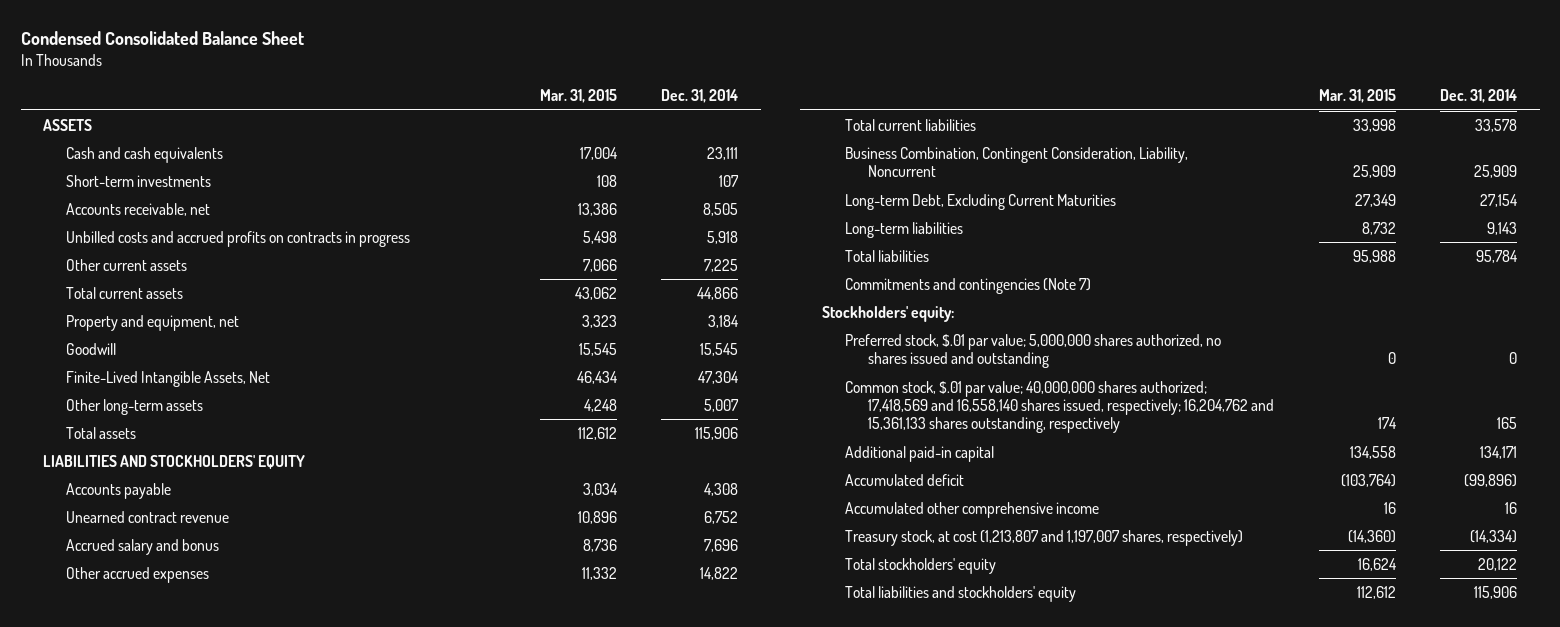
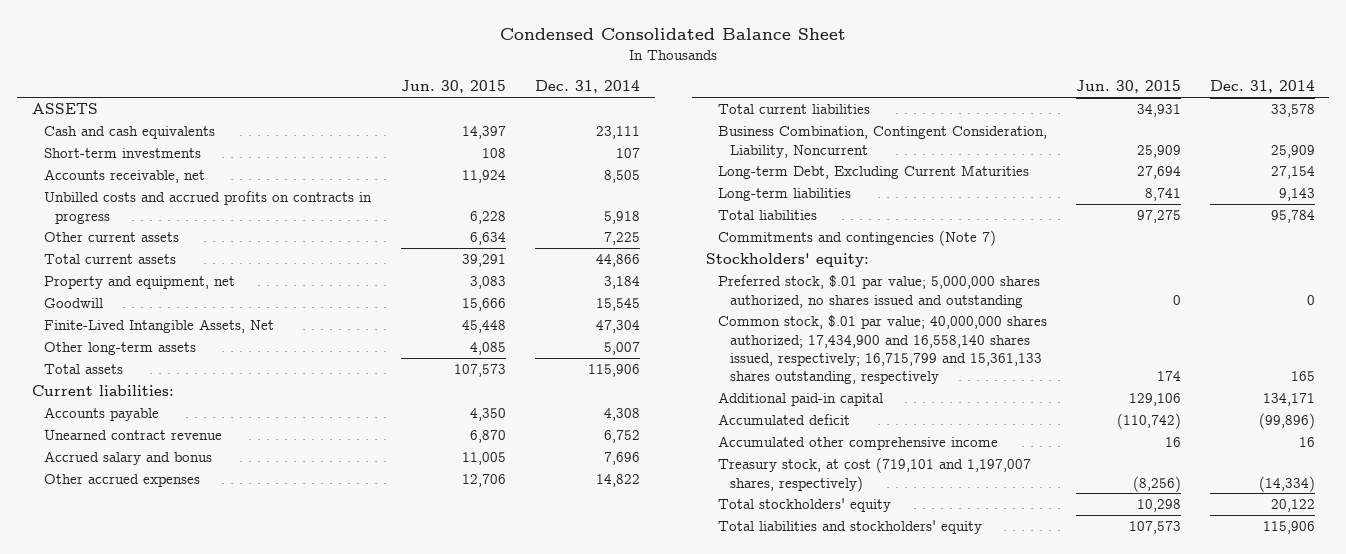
[539,89,617,104] Mar. 31, 2015 -> none
none -> [401,80,507,94] Jun. 30, 2015
[43,454,306,469] LIABILITIES AND STOCKHOLDERS' EQUITY -> none
none -> [31,385,174,397] Current liabilities:
[845,380,1275,434] Common stock, $.01 par value; 40,000,000 shares authorized; 17,418,569 and 16,558,140 shares issued, respectively; 16,204,762 and 15,361,133 shares outstanding, respectively -> [717,315,1047,385] Common stock, $.01 par value; 40,000,000 shares authorized; 17,434,900 and 16,558,140 shares issued, respectively; 16,715,799 and 15,361,133 shares outstanding, respectively
[845,529,1244,546] Treasury stock, at cost (1,213,807 and 1,197,007 shares, respectively) -> [717,457,1031,492] Treasury stock, at cost (719,101 and 1,197,007 shares, respectively)

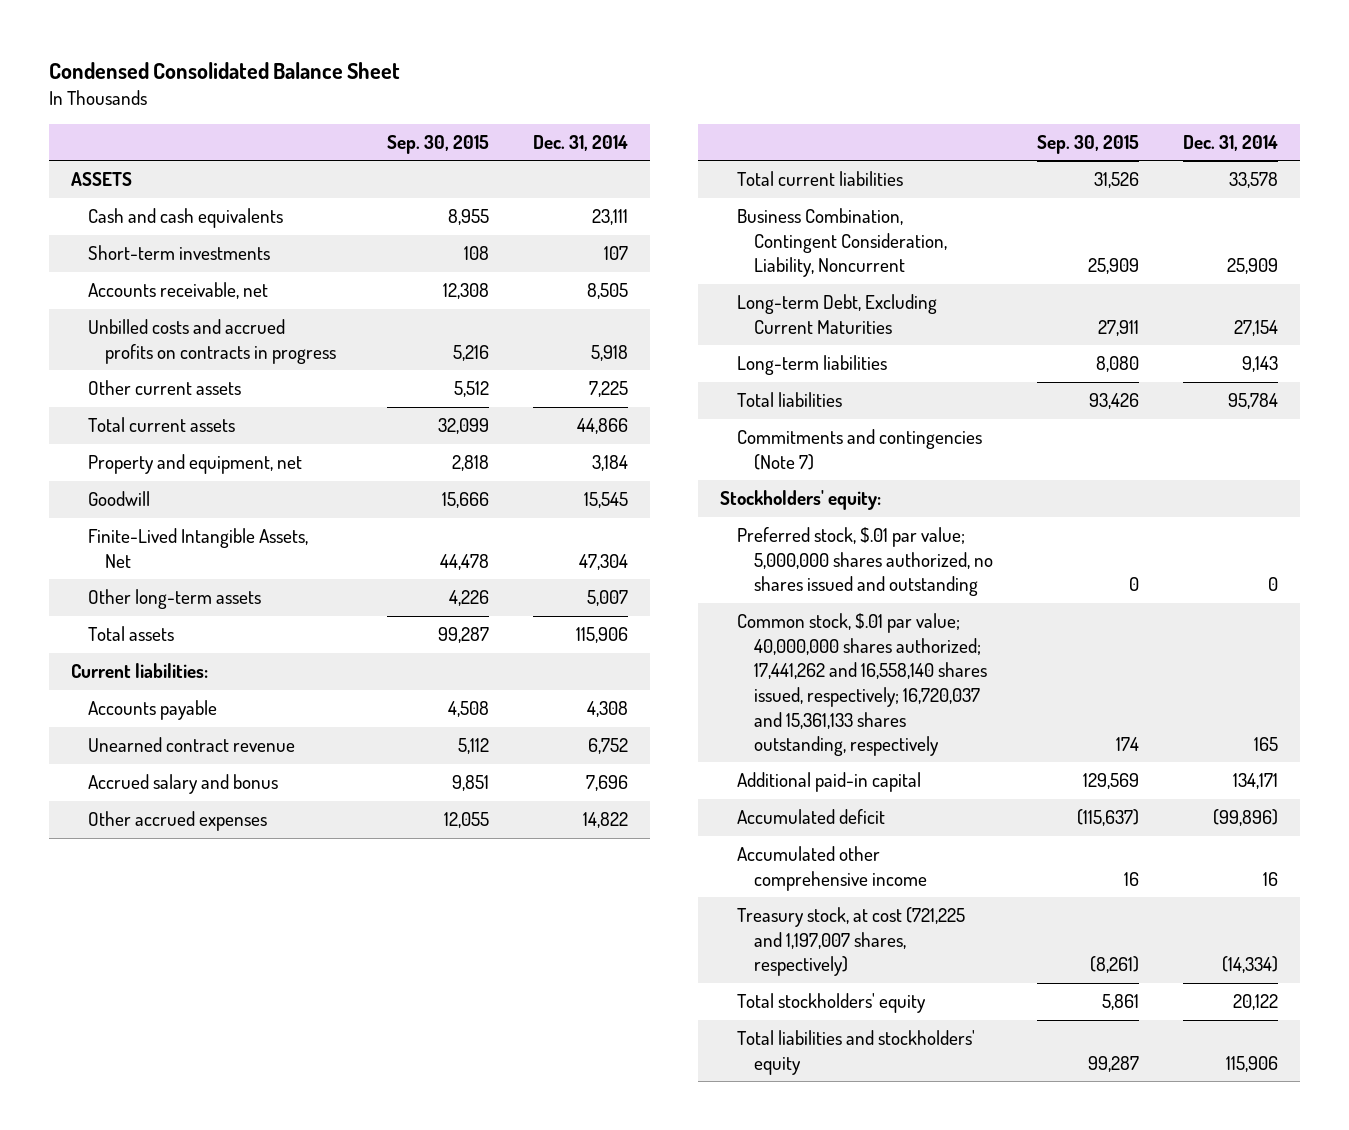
[401,80,507,94] Jun. 30, 2015 -> none
none -> [387,135,490,155] Sep. 30, 2015
[717,315,1047,385] Common stock, $.01 par value; 40,000,000 shares authorized; 17,434,900 and 16,558,140 shares issued, respectively; 16,715,799 and 15,361,133 shares outstanding, respectively -> [737,613,988,757] Common stock, $.01 par value; 40,000,000 shares authorized; 17,441,262 and 16,558,140 shares issued, respectively; 16,720,037 and 15,361,133 shares outstanding, respectively
[717,457,1031,492] Treasury stock, at cost (719,101 and 1,197,007 shares, respectively) -> [737,907,966,977] Treasury stock, at cost (721,225 and 1,197,007 shares, respectively)

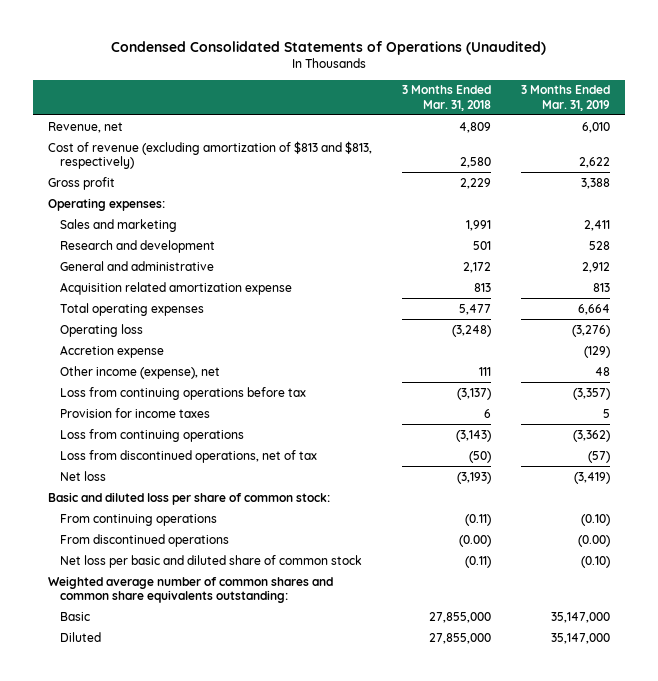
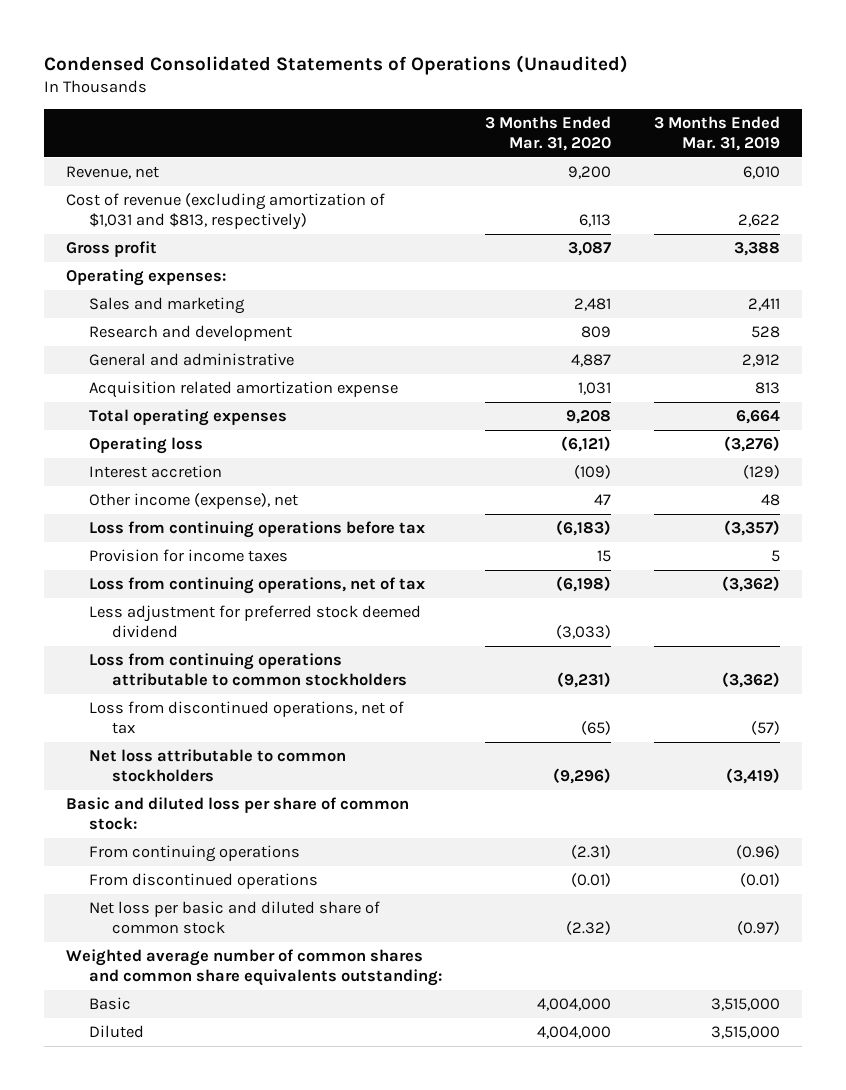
[401,85,491,112] 3 Months Ended Mar. 31, 2018 -> none
none -> [485,116,612,151] 3 Months Ended Mar. 31, 2020
[47,140,372,170] Cost of revenue (excluding amortization of $813 and $813, respectively) -> [65,193,385,231] Cost of revenue (excluding amortization of $1,031 and $813, respectively)
[60,344,165,358] Accretion expense -> [88,465,222,479] Interest accretion
[60,428,245,442] Loss from continuing operations -> [88,577,425,595] Loss from continuing operations, net of tax
none -> [88,605,421,639] Less adjustment for preferred stock deemed dividend
none -> [88,653,407,687] Loss from continuing operations attributable to common stockholders
[60,470,107,481] Net loss -> [88,749,346,783] Net loss attributable to common stockholders
[580,513,610,526] (0.10) -> [736,845,781,860] (0.96)
[577,534,610,547] (0.00) -> [740,873,781,888] (0.01)
[580,555,610,568] (0.10) -> [737,921,781,936] (0.97)
[550,611,610,623] 35,147,000 -> [711,998,781,1012] 3,515,000
[550,632,610,644] 35,147,000 -> [711,1026,781,1040] 3,515,000

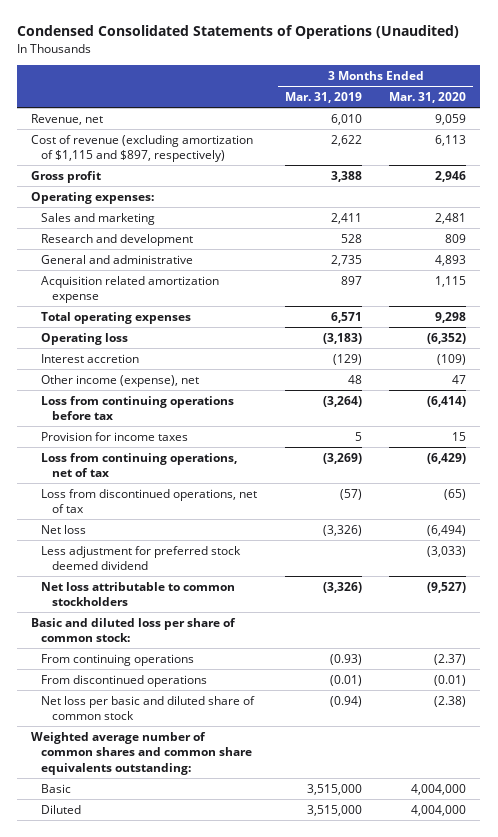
[568,166,612,180] 9,200 -> [435,113,467,125] 9,059
[65,193,385,231] Cost of revenue (excluding amortization of $1,031 and $813, respectively) -> [31,134,254,163] Cost of revenue (excluding amortization of $1,115 and $897, respectively)
[568,242,612,257] 3,087 -> [435,170,467,182] 2,946
[571,354,612,368] 4,887 -> [435,254,467,266] 4,893
[742,354,781,368] 2,912 -> [330,254,362,266] 2,735
[578,382,612,396] 1,031 -> [435,275,467,287] 1,115
[755,382,781,395] 813 -> [340,275,362,285] 897
[566,410,612,425] 9,208 -> [435,311,467,323] 9,298
[736,410,781,425] 6,664 -> [330,311,362,323] 6,571
[561,436,612,453] (6,121) -> [427,332,467,344] (6,352)
[724,436,781,453] (3,276) -> [322,332,362,344] (3,183)
[556,520,612,537] (6,183) -> [427,395,467,407] (6,414)
[724,520,781,537] (3,357) -> [322,395,362,407] (3,264)
[88,653,407,687] Loss from continuing operations attributable to common stockholders -> none
[556,576,612,593] (6,198) -> [427,452,467,464] (6,429)
[722,576,781,593] (3,362) -> [322,452,362,464] (3,269)
none -> [41,524,87,534] Net loss
[88,605,421,639] Less adjustment for preferred stock deemed dividend -> [41,545,242,571] Less adjustment for preferred stock deemed dividend
[553,768,612,785] (9,296) -> [427,581,467,593] (9,527)
[726,768,781,785] (3,419) -> [322,581,362,593] (3,326)
[571,845,612,860] (2.31) -> [434,653,467,665] (2.37)
[736,845,781,860] (0.96) -> [329,653,362,665] (0.93)
[566,921,612,936] (2.32) -> [434,695,467,707] (2.38)
[737,921,781,936] (0.97) -> [329,695,362,707] (0.94)

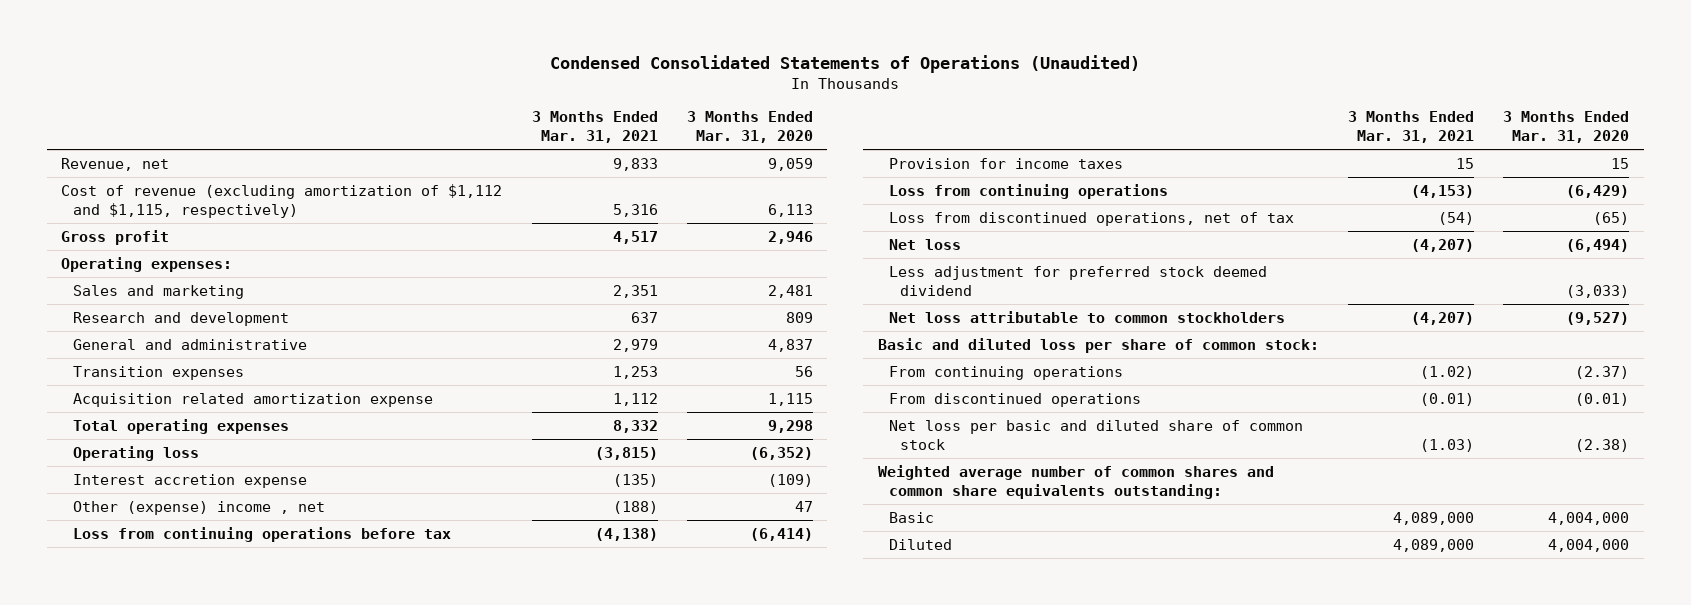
[284,91,362,103] Mar. 31, 2019 -> none
none -> [531,111,658,143] 3 Months Ended Mar. 31, 2021
[31,134,254,163] Cost of revenue (excluding amortization of $1,115 and $897, respectively) -> [61,183,503,218] Cost of revenue (excluding amortization of $1,112 and $1,115, respectively)
[435,254,467,266] 4,893 -> [767,338,813,352] 4,837
none -> [72,365,244,380] Transition expenses
[41,353,140,363] Interest accretion -> [72,473,307,488] Interest accretion expense
[41,374,200,387] Other income (expense), net -> [72,500,325,515] Other (expense) income , net
[41,452,238,478] Loss from continuing operations, net of tax -> [889,183,1169,199] Loss from continuing operations

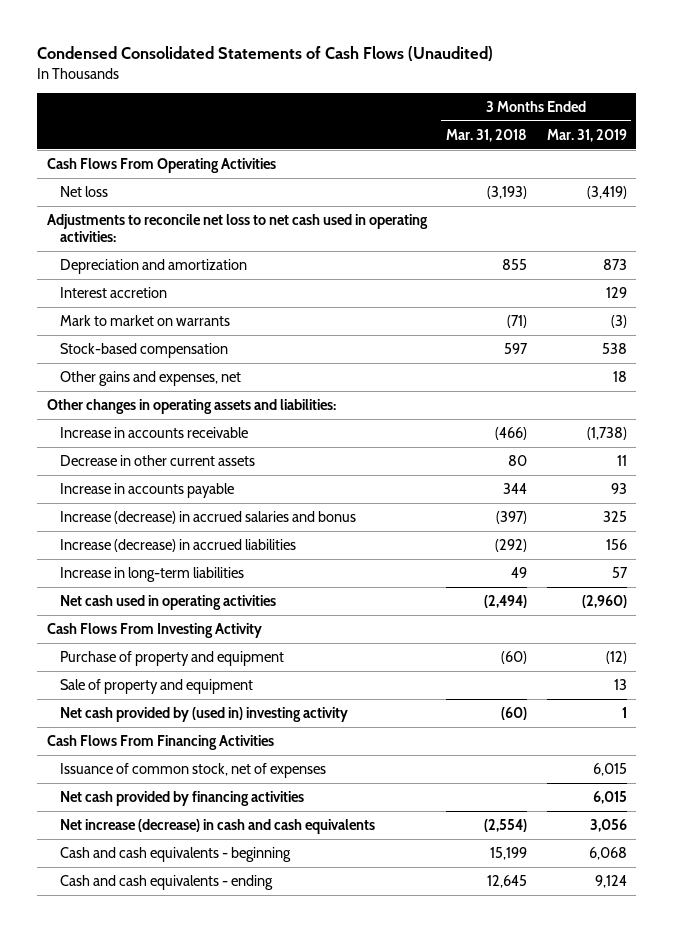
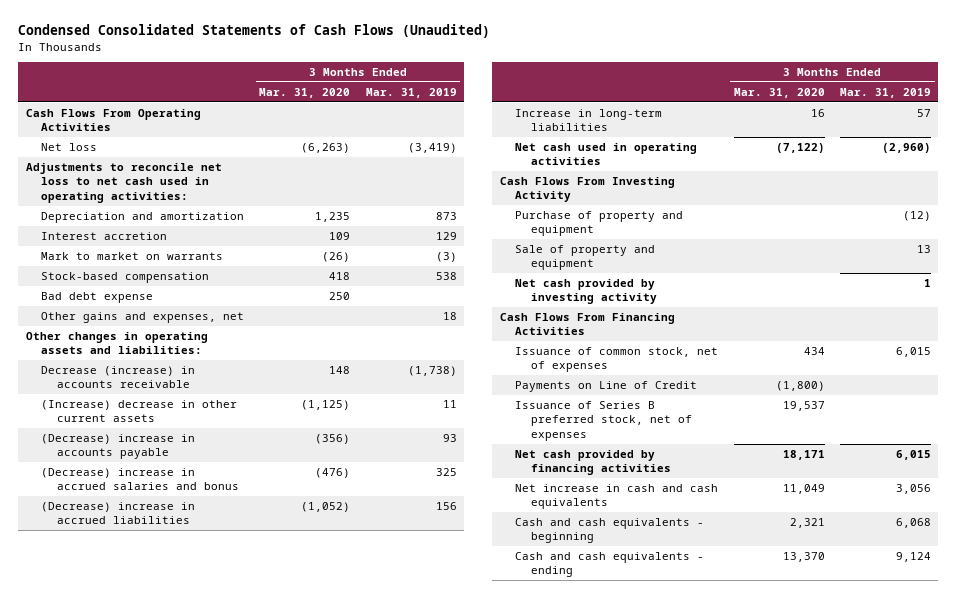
[446,128,528,142] Mar. 31, 2018 -> none
none -> [259,87,351,98] Mar. 31, 2020
none -> [41,291,154,303] Bad debt expense
[60,426,249,438] Increase in accounts receivable -> [41,365,196,389] Decrease (increase) in accounts receivable
[60,454,256,466] Decrease in other current assets -> [41,399,238,423] (Increase) decrease in other current assets
[60,482,235,498] Increase in accounts payable -> [41,433,196,460] (Decrease) increase in accounts payable
[60,510,357,524] Increase (decrease) in accrued salaries and bonus -> [41,467,239,491] (Decrease) increase in accrued salaries and bonus
[60,538,297,552] Increase (decrease) in accrued liabilities -> [41,501,196,525] (Decrease) increase in accrued liabilities
[60,706,349,722] Net cash provided by (used in) investing activity -> [515,278,657,305] Net cash provided by investing activity
none -> [515,380,698,392] Payments on Line of Credit
none -> [515,400,692,441] Issuance of Series B preferred stock, net of expenses
[60,818,376,834] Net increase (decrease) in cash and cash equivalents -> [515,483,719,510] Net increase in cash and cash equivalents

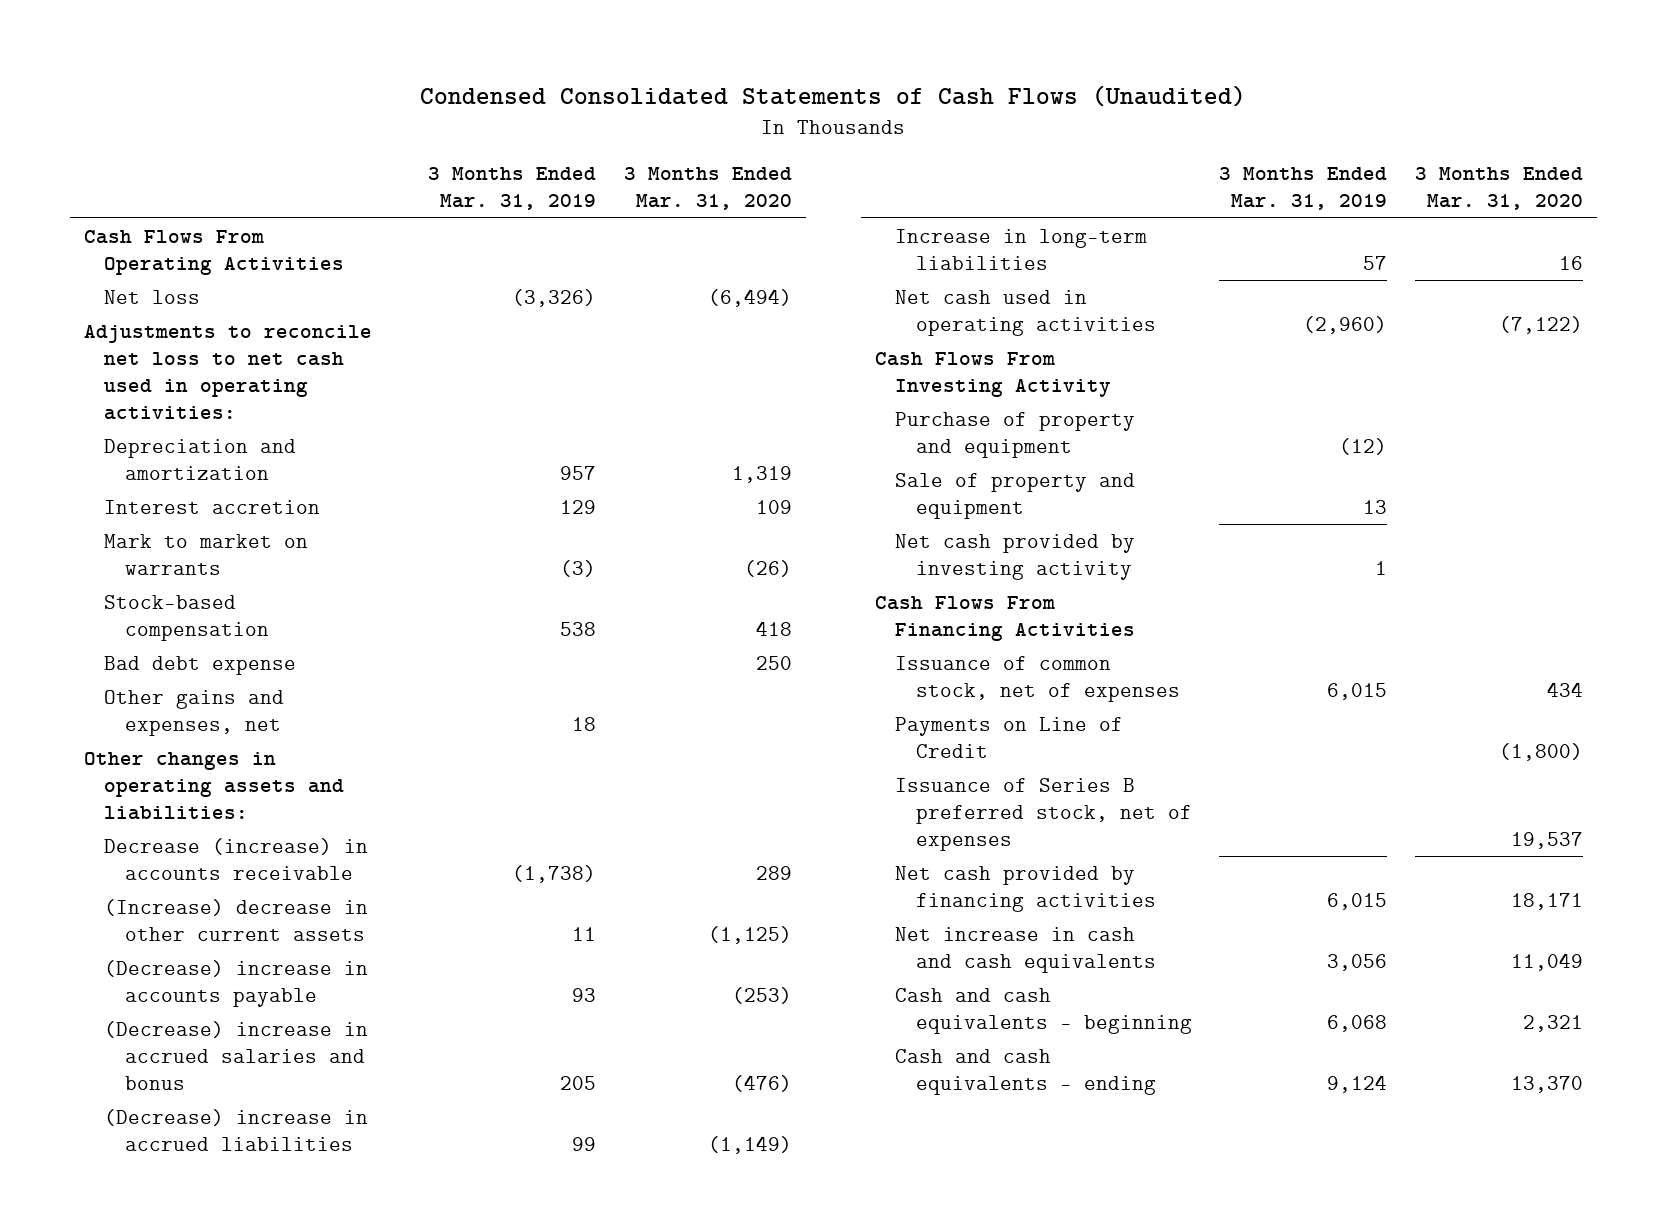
[301,142,351,153] (6,263) -> [707,288,792,307] (6,494)
[407,142,457,153] (3,419) -> [512,288,597,307] (3,326)
[315,211,351,222] 1,235 -> [731,465,792,483] 1,319
[435,211,457,220] 873 -> [560,465,597,480] 957
[329,365,351,374] 148 -> [755,865,792,880] 289
[315,433,351,444] (356) -> [731,986,792,1004] (253)
[435,467,457,476] 325 -> [560,1075,597,1090] 205
[301,501,351,512] (1,052) -> [707,1135,792,1154] (1,149)
[435,501,457,510] 156 -> [572,1136,597,1151] 99

